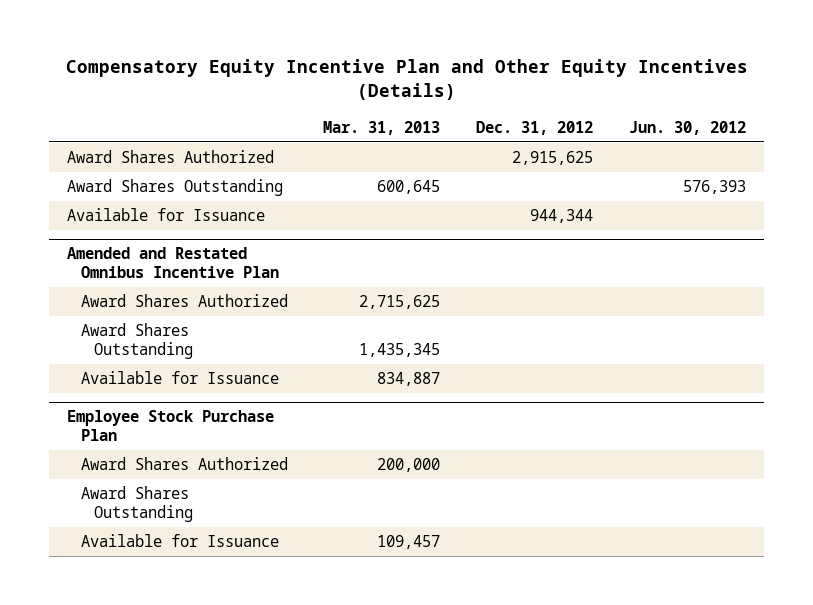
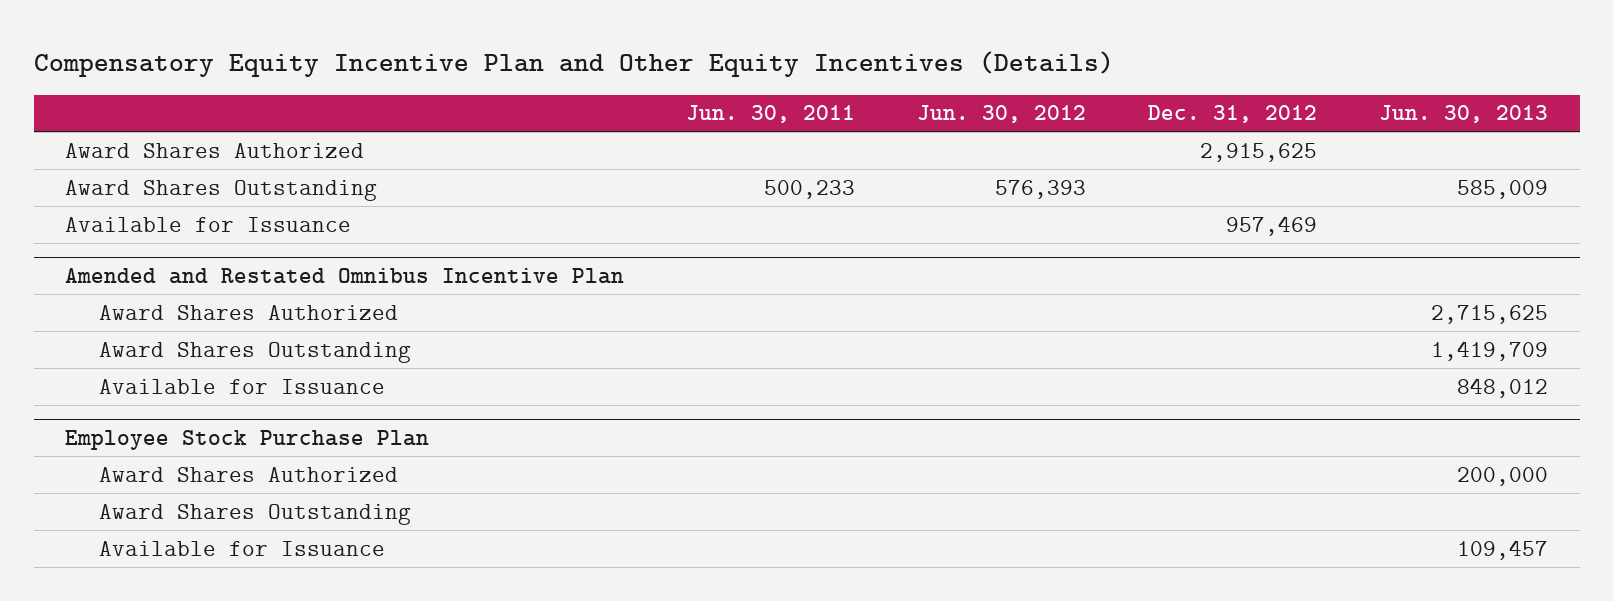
[323,120,441,135] Mar. 31, 2013 -> none
none -> [686,105,856,124] Jun. 30, 2011
none -> [1379,105,1549,124] Jun. 30, 2013
[530,209,594,224] 944,344 -> [1226,215,1318,236] 957,469

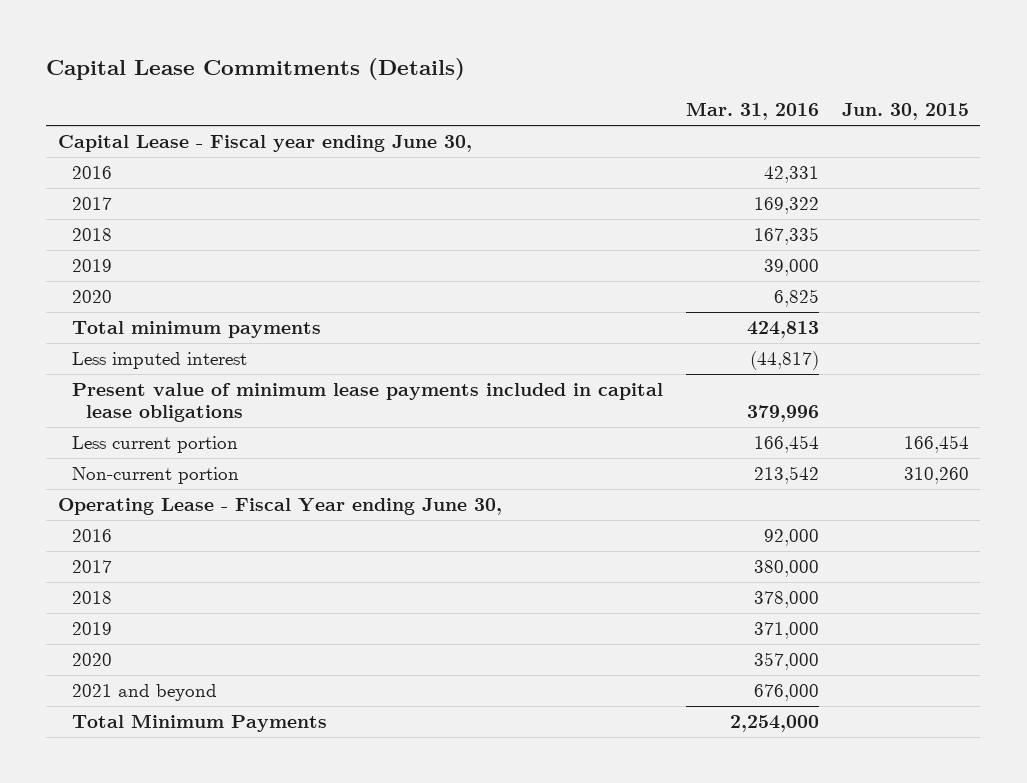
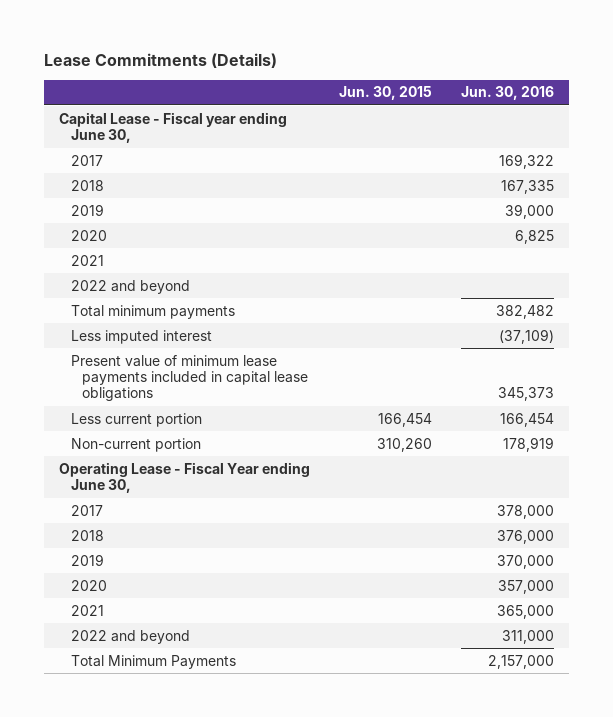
[46,58,466,81] Capital Lease Commitments (Details) -> [44,52,278,68] Lease Commitments (Details)
[685,102,819,121] Mar. 31, 2016 -> none
none -> [461,86,555,101] Jun. 30, 2016
[71,166,112,180] 2016 -> none
none -> [70,254,104,266] 2021
none -> [70,279,190,294] 2022 and beyond
[71,529,112,543] 2016 -> none
none -> [70,604,104,616] 2021
[71,684,217,702] 2021 and beyond -> [70,629,190,644] 2022 and beyond

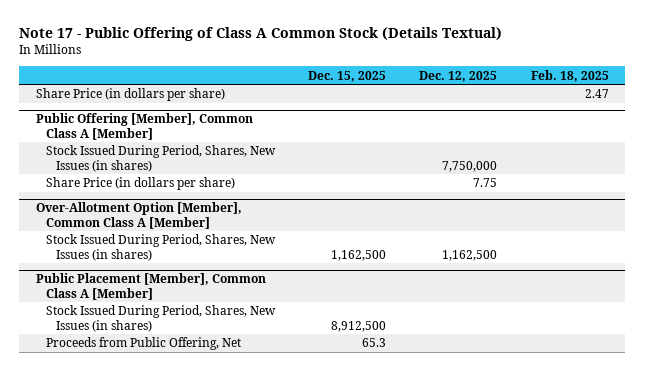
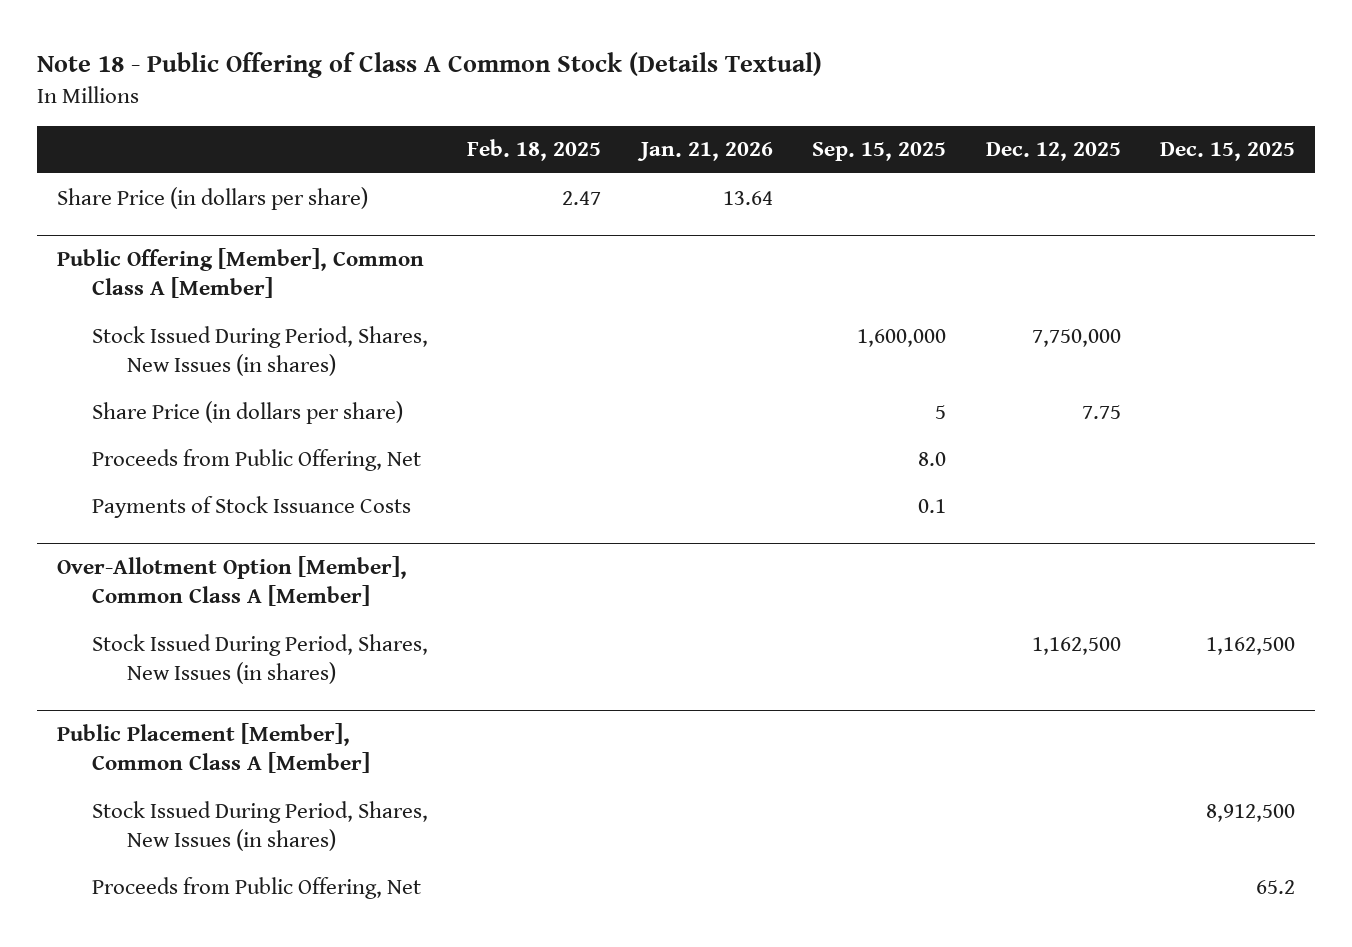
[19,27,503,42] Note 17 - Public Offering of Class A Common Stock (Details Textual) -> [36,52,822,79] Note 18 - Public Offering of Class A Common Stock (Details Textual)
none -> [636,142,773,162] Jan. 21, 2026
none -> [812,142,947,162] Sep. 15, 2025
none -> [91,448,421,471] Proceeds from Public Offering, Net
none -> [91,495,411,518] Payments of Stock Issuance Costs
[362,338,387,348] 65.3 -> [1256,879,1296,894] 65.2

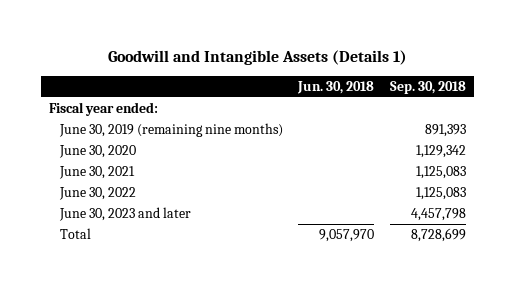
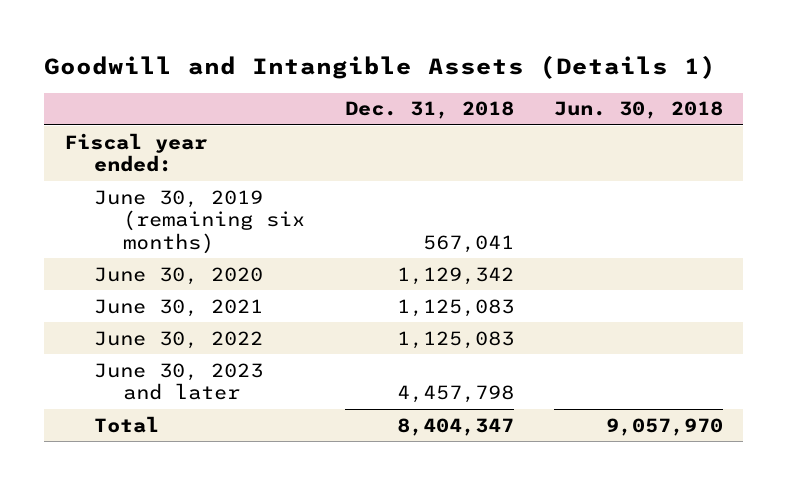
[390,80,467,94] Sep. 30, 2018 -> none
none -> [345,101,515,120] Dec. 31, 2018
[58,123,283,138] June 30, 2019 (remaining nine months) -> [93,189,306,255] June 30, 2019 (remaining six months)

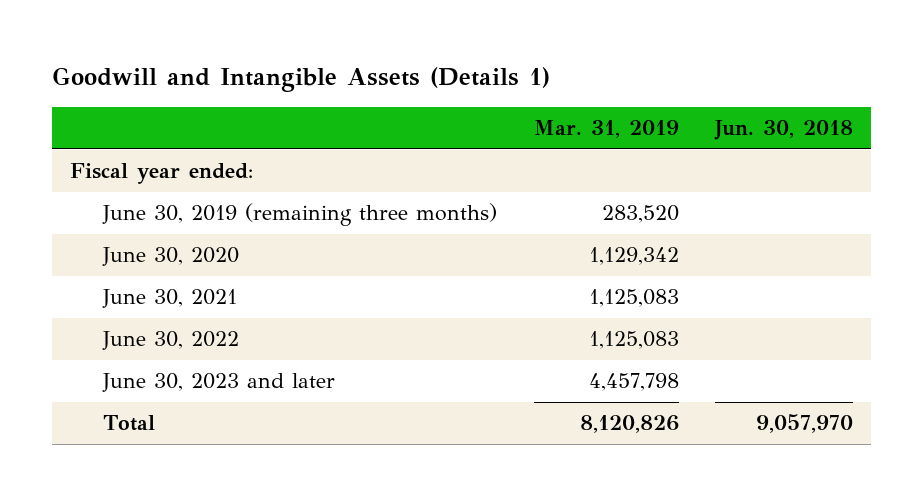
[345,101,515,120] Dec. 31, 2018 -> none
none -> [533,120,679,139] Mar. 31, 2019
[93,189,306,255] June 30, 2019 (remaining six months) -> [102,203,498,227] June 30, 2019 (remaining three months)

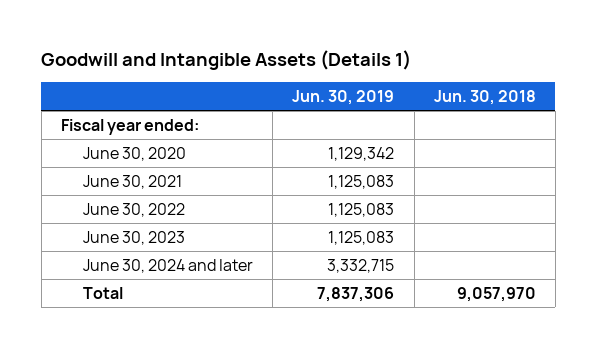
[533,120,679,139] Mar. 31, 2019 -> none
none -> [292,89,395,105] Jun. 30, 2019
[102,203,498,227] June 30, 2019 (remaining three months) -> none
none -> [83,230,186,245] June 30, 2023
[102,373,336,393] June 30, 2023 and later -> [83,258,254,273] June 30, 2024 and later

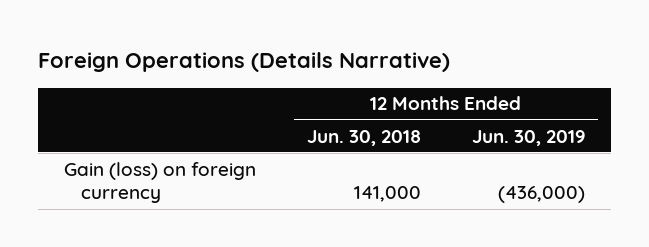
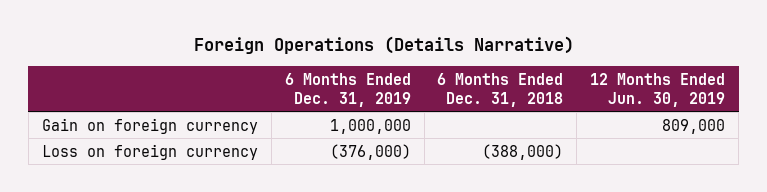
[307,129,422,146] Jun. 30, 2018 -> none
none -> [284,72,411,107] 6 Months Ended Dec. 31, 2019
none -> [437,72,564,107] 6 Months Ended Dec. 31, 2018
[64,161,257,204] Gain (loss) on foreign currency -> [41,117,258,134] Gain on foreign currency
[498,186,586,204] (436,000) -> [662,118,726,134] 809,000
none -> [41,143,258,160] Loss on foreign currency

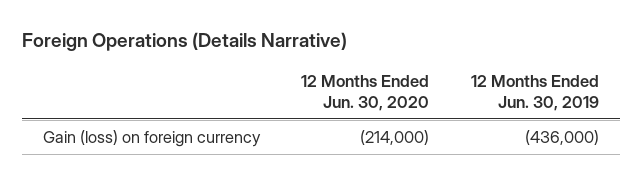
[284,72,411,107] 6 Months Ended Dec. 31, 2019 -> none
[437,72,564,107] 6 Months Ended Dec. 31, 2018 -> none
none -> [301,74,430,111] 12 Months Ended Jun. 30, 2020
[41,143,258,160] Loss on foreign currency -> none
[41,117,258,134] Gain on foreign currency -> [42,129,261,147] Gain (loss) on foreign currency
[662,118,726,134] 809,000 -> [525,129,600,145] (436,000)

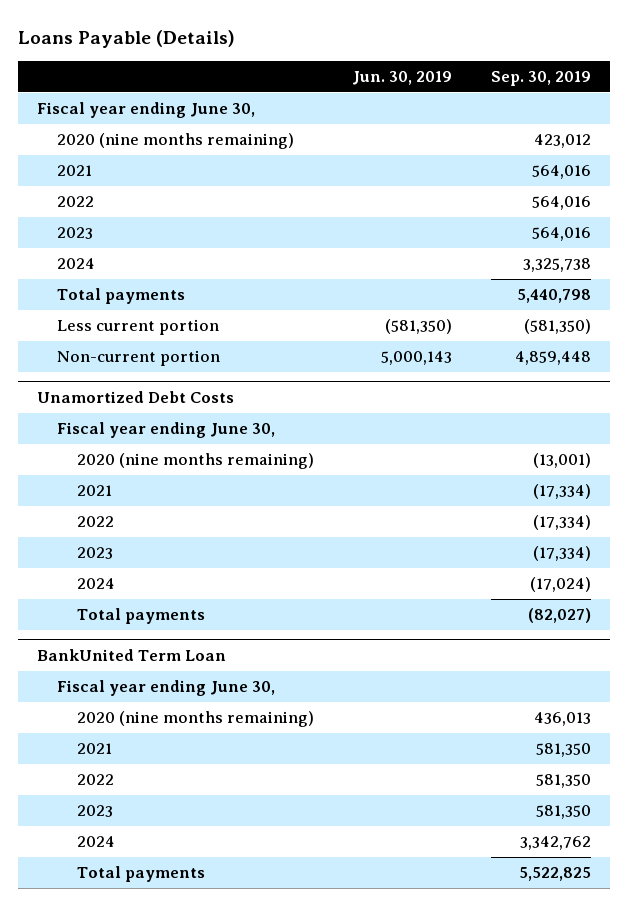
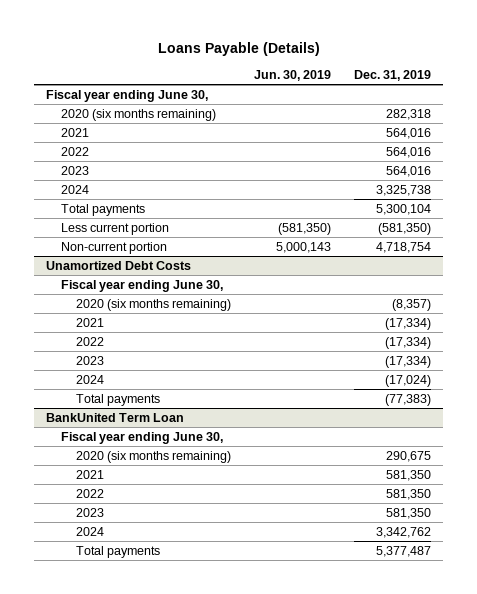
[490,71,591,87] Sep. 30, 2019 -> none
none -> [354,70,432,82] Dec. 31, 2019
[57,133,295,150] 2020 (nine months remaining) -> [60,108,216,121] 2020 (six months remaining)
[76,453,314,470] 2020 (nine months remaining) -> [75,298,231,311] 2020 (six months remaining)
[76,711,314,728] 2020 (nine months remaining) -> [75,450,231,463] 2020 (six months remaining)

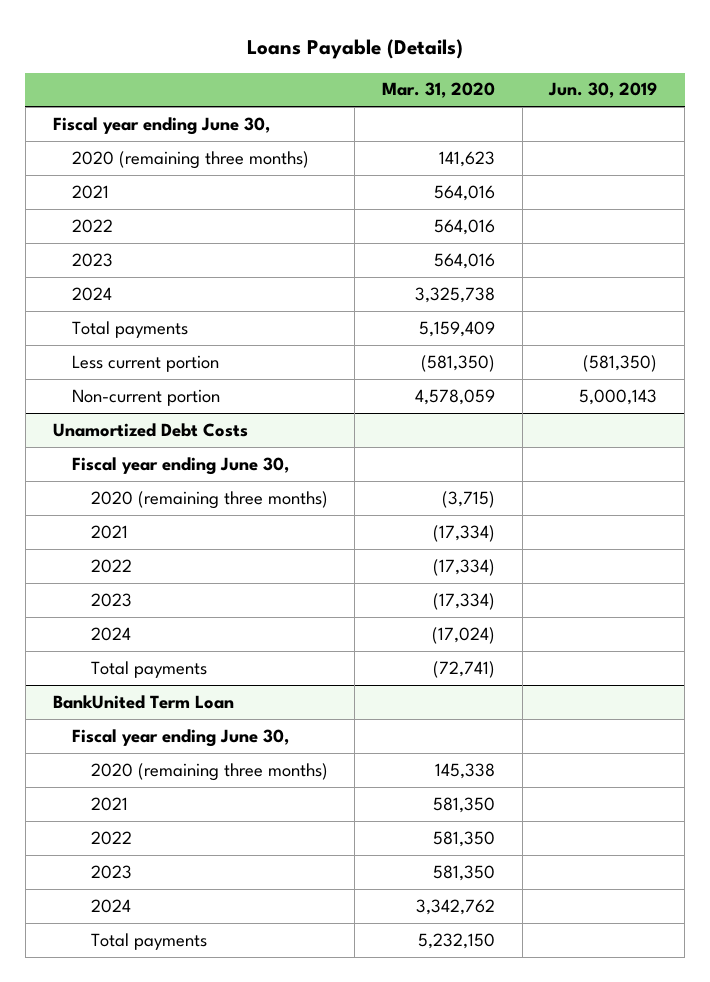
[354,70,432,82] Dec. 31, 2019 -> none
none -> [382,82,496,99] Mar. 31, 2020
[60,108,216,121] 2020 (six months remaining) -> [71,150,309,169] 2020 (remaining three months)
[75,298,231,311] 2020 (six months remaining) -> [90,490,328,509] 2020 (remaining three months)
[75,450,231,463] 2020 (six months remaining) -> [90,762,328,781] 2020 (remaining three months)

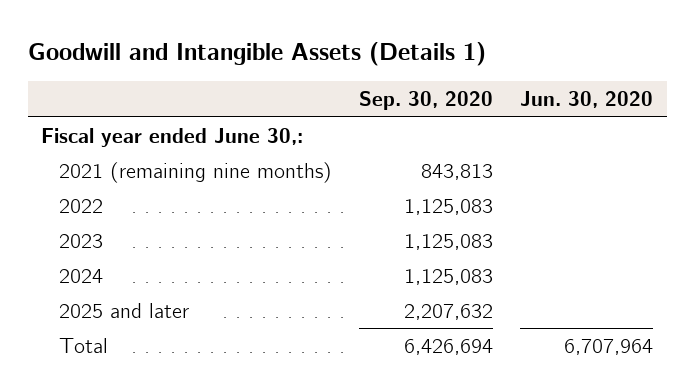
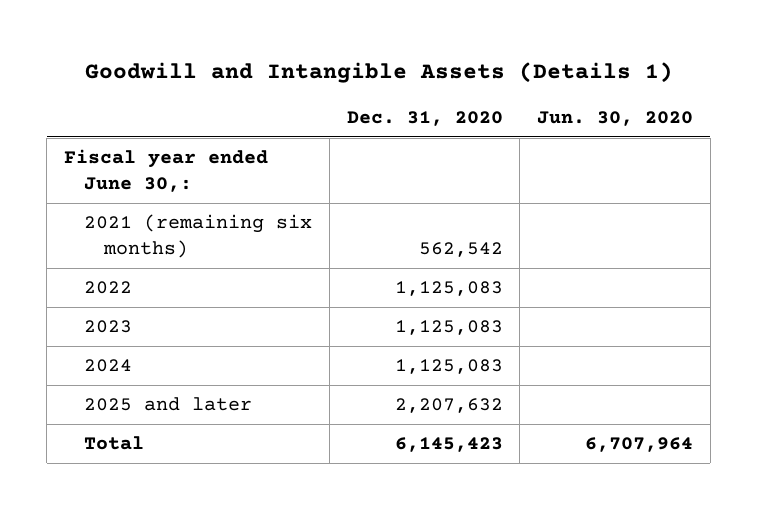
[359,91,494,111] Sep. 30, 2020 -> none
none -> [346,111,503,127] Dec. 31, 2020
[58,161,332,183] 2021 (remaining nine months) -> [84,214,313,258] 2021 (remaining six months)

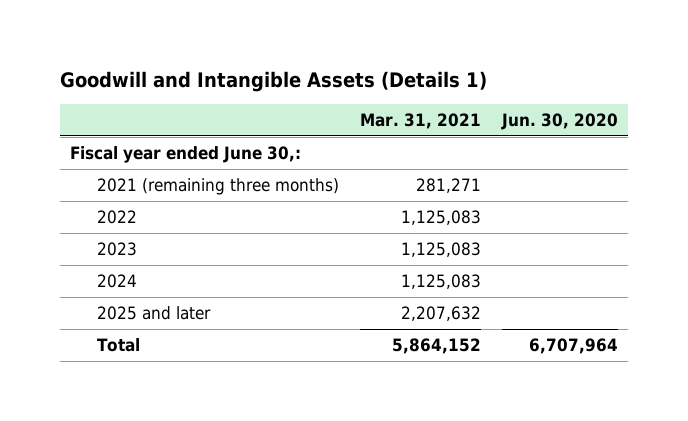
[346,111,503,127] Dec. 31, 2020 -> none
none -> [359,113,481,130] Mar. 31, 2021
[84,214,313,258] 2021 (remaining six months) -> [97,178,340,196] 2021 (remaining three months)

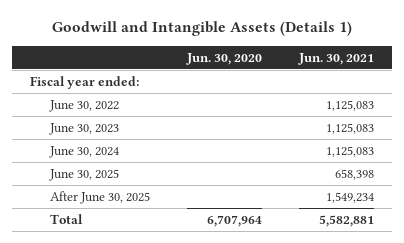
[359,113,481,130] Mar. 31, 2021 -> none
none -> [297,52,374,65] Jun. 30, 2021
[70,146,302,164] Fiscal year ended June 30,: -> [30,75,140,89] Fiscal year ended:
[97,178,340,196] 2021 (remaining three months) -> [48,99,119,112] June 30, 2022
[97,210,138,225] 2022 -> [48,122,119,135] June 30, 2023
[97,242,138,257] 2023 -> [48,145,119,158] June 30, 2024
[97,274,138,289] 2024 -> [48,168,119,181] June 30, 2025
[97,306,212,321] 2025 and later -> [49,190,150,204] After June 30, 2025

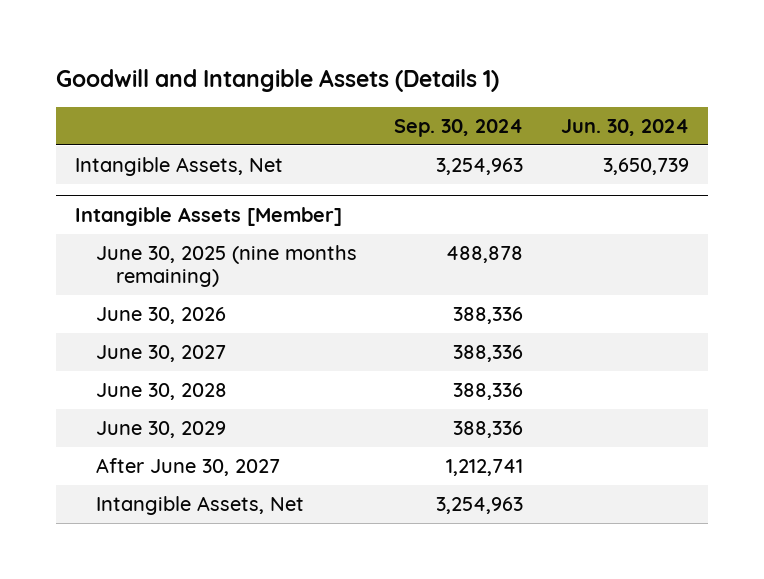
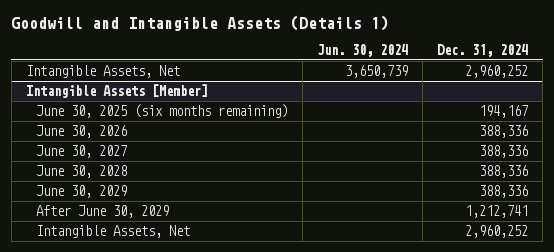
[394,118,524,137] Sep. 30, 2024 -> none
none -> [437,43,529,57] Dec. 31, 2024
[95,244,357,288] June 30, 2025 (nine months remaining) -> [35,104,288,119] June 30, 2025 (six months remaining)
[95,457,280,476] After June 30, 2027 -> [35,205,169,219] After June 30, 2029

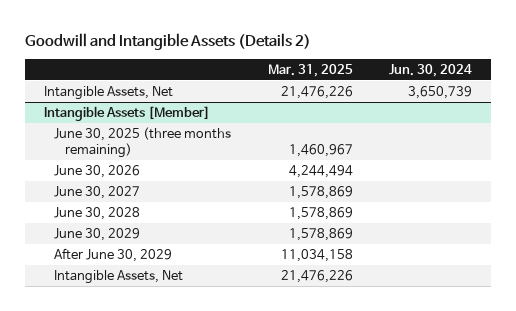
[11,14,390,31] Goodwill and Intangible Assets (Details 1) -> [25,32,312,50] Goodwill and Intangible Assets (Details 2)
[437,43,529,57] Dec. 31, 2024 -> none
none -> [267,63,353,77] Mar. 31, 2025
[35,104,288,119] June 30, 2025 (six months remaining) -> [54,127,232,158] June 30, 2025 (three months remaining)

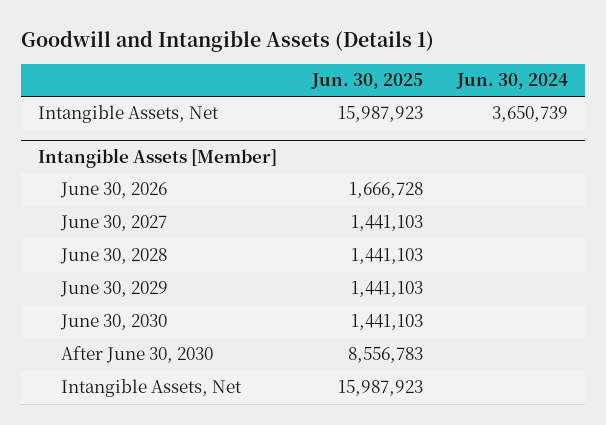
[25,32,312,50] Goodwill and Intangible Assets (Details 2) -> [21,30,435,53] Goodwill and Intangible Assets (Details 1)
[267,63,353,77] Mar. 31, 2025 -> none
none -> [310,73,423,90] Jun. 30, 2025
[54,127,232,158] June 30, 2025 (three months remaining) -> none
none -> [59,314,167,331] June 30, 2030
[54,248,173,263] After June 30, 2029 -> [60,346,213,364] After June 30, 2030

